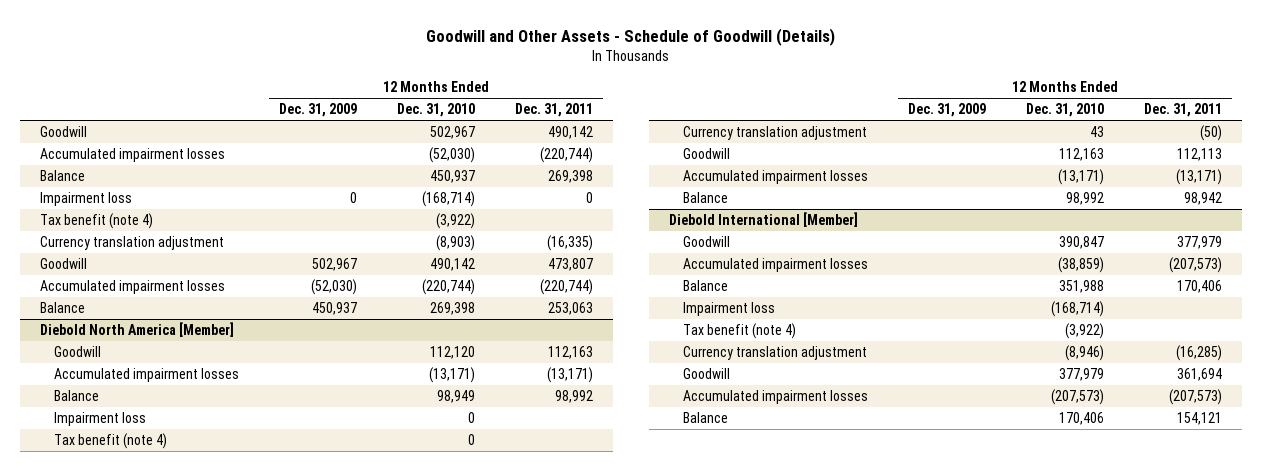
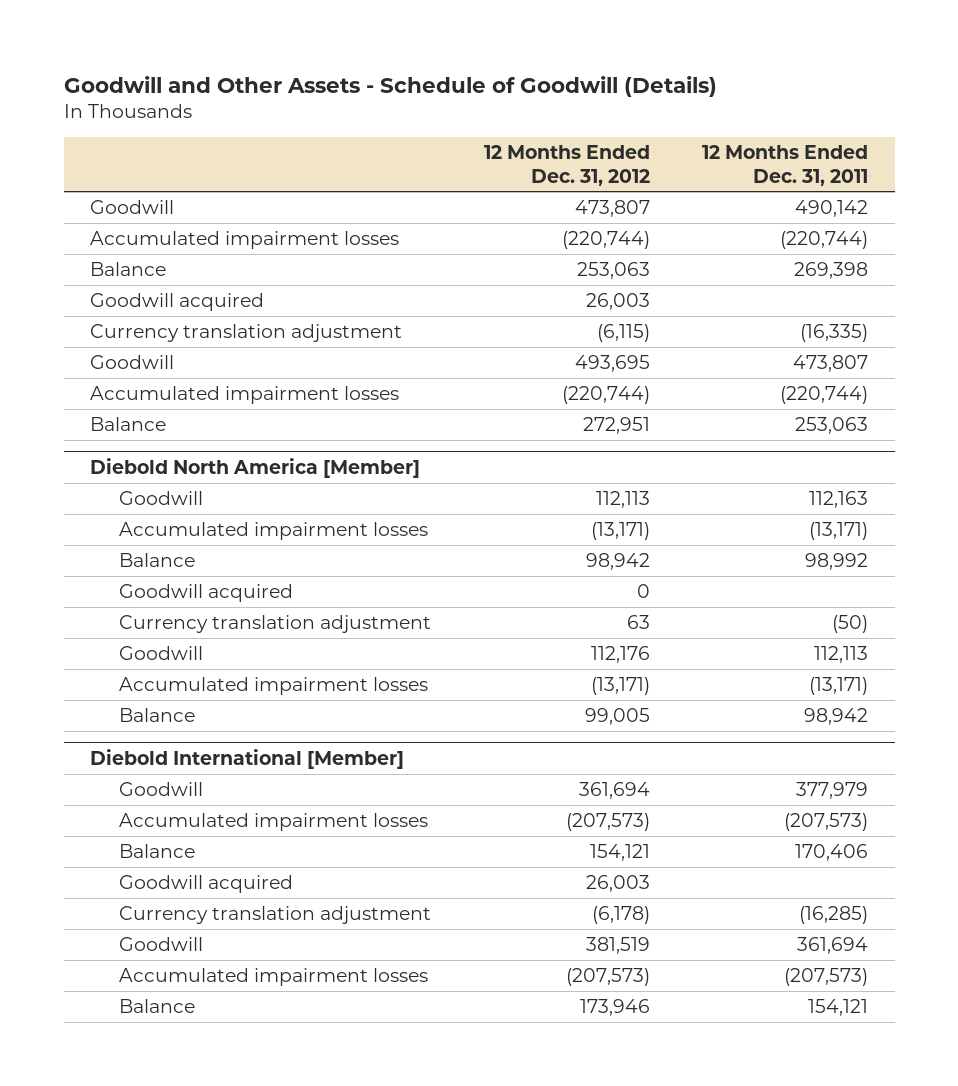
[279,103,358,118] Dec. 31, 2009 -> none
[397,103,476,118] Dec. 31, 2010 -> none
none -> [483,145,650,186] 12 Months Ended Dec. 31, 2012
[40,192,133,207] Impairment loss -> none
[40,213,154,230] Tax benefit (note 4) -> none
none -> [89,293,264,312] Goodwill acquired
[54,412,147,427] Impairment loss -> none
[54,433,168,450] Tax benefit (note 4) -> none
none -> [119,584,294,603] Goodwill acquired
[683,302,776,317] Impairment loss -> none
[683,323,797,340] Tax benefit (note 4) -> none
none -> [119,875,294,894] Goodwill acquired

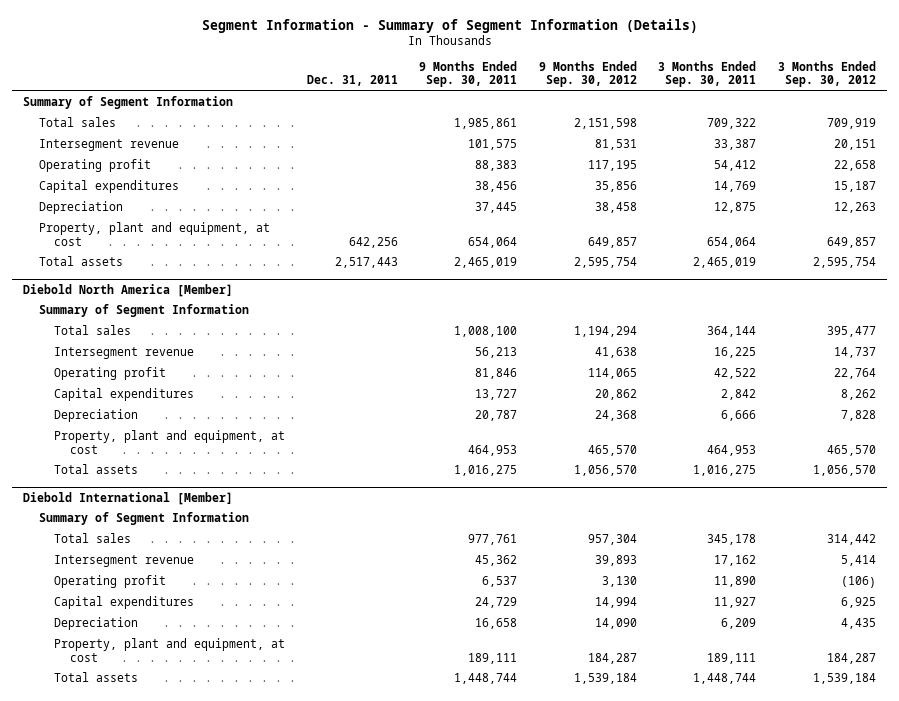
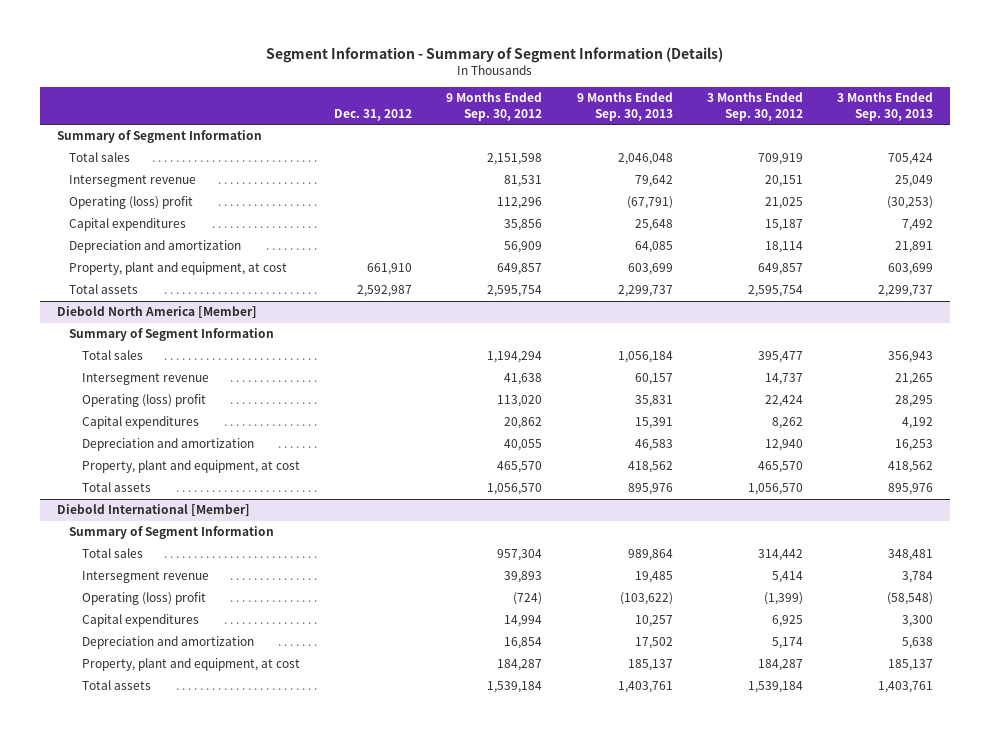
[306,75,398,87] Dec. 31, 2011 -> none
[419,60,518,88] 9 Months Ended Sep. 30, 2011 -> none
[658,60,757,88] 3 Months Ended Sep. 30, 2011 -> none
none -> [334,108,413,121] Dec. 31, 2012
none -> [576,92,673,121] 9 Months Ended Sep. 30, 2013
none -> [836,92,933,121] 3 Months Ended Sep. 30, 2013
[38,159,151,173] Operating profit -> [69,196,194,210] Operating (loss) profit
[587,160,637,172] 117,195 -> [497,197,543,210] 112,296
[833,160,876,172] 22,658 -> [764,197,803,210] 21,025
[38,201,123,215] Depreciation -> none
none -> [69,240,242,254] Depreciation and amortization
[54,367,167,381] Operating profit -> [82,394,207,408] Operating (loss) profit
[587,368,637,380] 114,065 -> [497,395,543,408] 113,020
[833,368,876,380] 22,764 -> [764,395,803,408] 22,424
[54,409,139,423] Depreciation -> none
none -> [82,438,255,452] Depreciation and amortization
[54,575,167,589] Operating profit -> [82,592,207,606] Operating (loss) profit
[601,576,637,588] 3,130 -> [513,592,543,606] (724)
[840,576,876,589] (106) -> [763,592,803,606] (1,399)
[54,617,139,631] Depreciation -> none
none -> [82,636,255,650] Depreciation and amortization

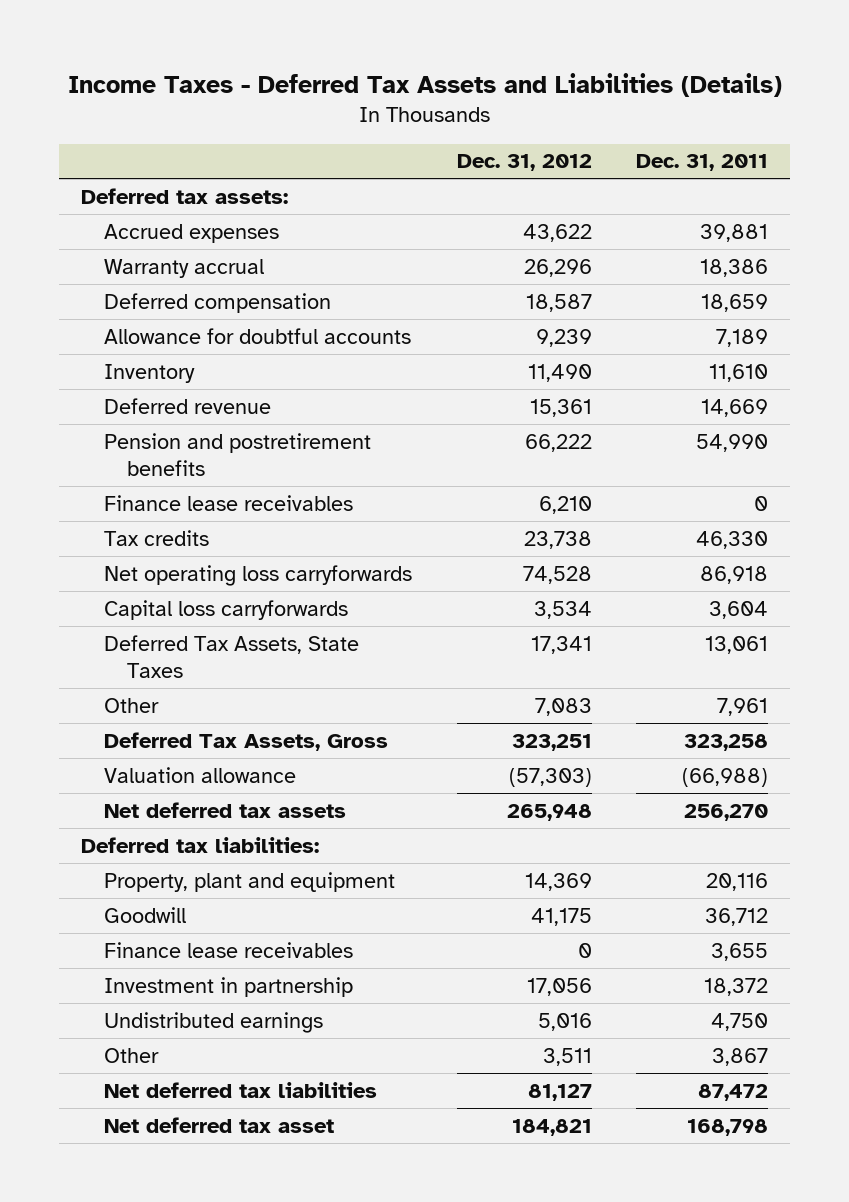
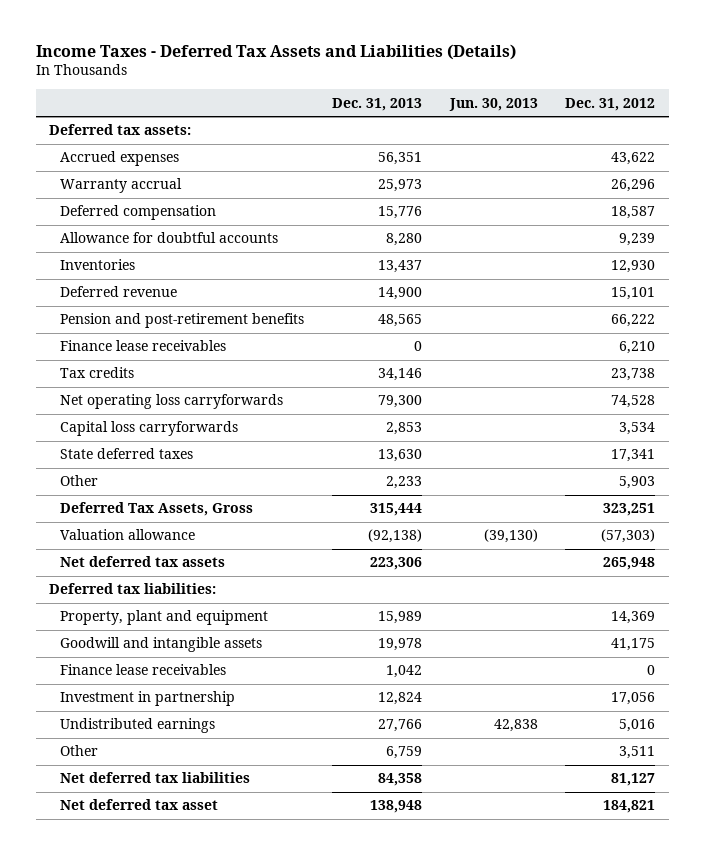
[636,154,769,172] Dec. 31, 2011 -> none
none -> [331,97,422,111] Dec. 31, 2013
none -> [448,97,538,111] Jun. 30, 2013
[104,363,196,383] Inventory -> none
none -> [59,259,135,271] Inventories
[529,398,592,417] 15,361 -> [611,287,656,301] 15,101
[104,432,372,476] Pension and postretirement benefits -> [59,313,304,329] Pension and post-retirement benefits
[104,634,360,678] Deferred Tax Assets, State Taxes -> [59,448,193,460] State deferred taxes
[534,697,592,716] 7,083 -> [619,476,656,490] 5,903
[104,906,187,923] Goodwill -> [59,637,262,653] Goodwill and intangible assets

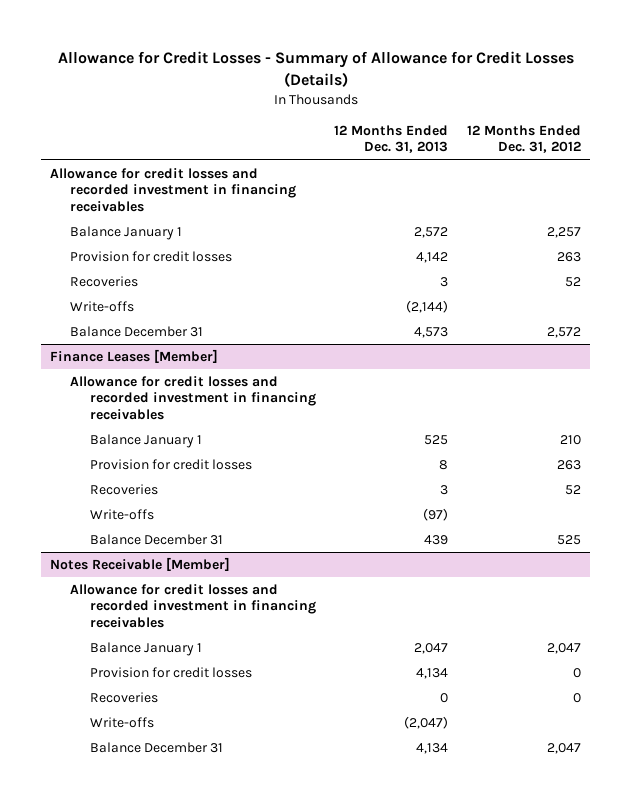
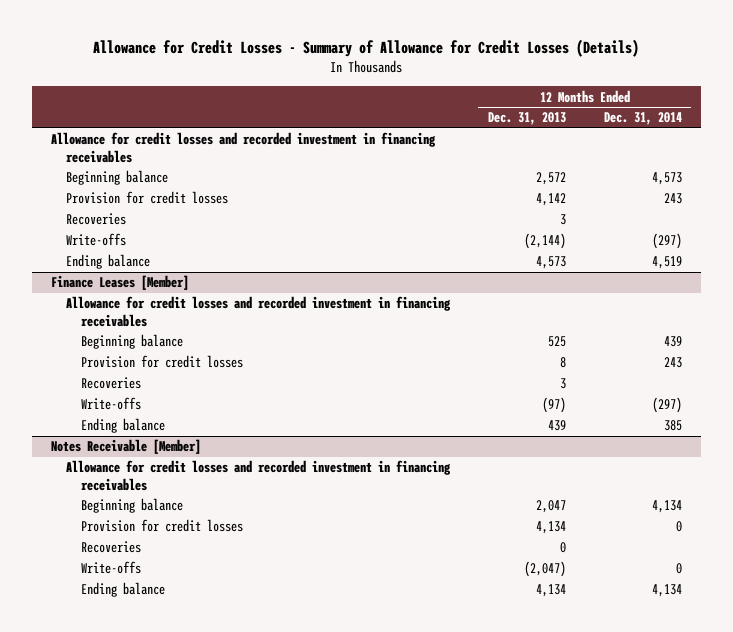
[466,124,581,154] 12 Months Ended Dec. 31, 2012 -> none
none -> [603,112,682,126] Dec. 31, 2014
[70,226,183,241] Balance January 1 -> [65,170,168,186] Beginning balance
[70,326,204,338] Balance December 31 -> [65,254,150,270] Ending balance
[89,434,202,449] Balance January 1 -> [81,334,184,350] Beginning balance
[89,534,223,546] Balance December 31 -> [81,418,166,434] Ending balance
[89,642,202,657] Balance January 1 -> [81,498,184,514] Beginning balance
[89,742,223,754] Balance December 31 -> [81,582,166,598] Ending balance

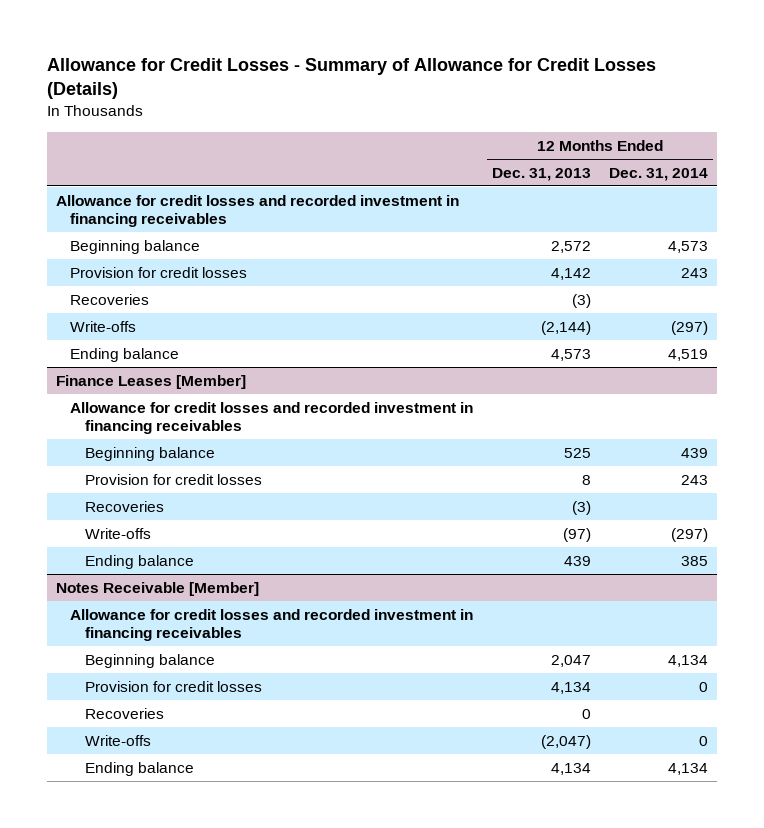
[559,214,566,226] 3 -> [571,293,591,308] (3)
[559,378,566,390] 3 -> [571,500,591,515] (3)

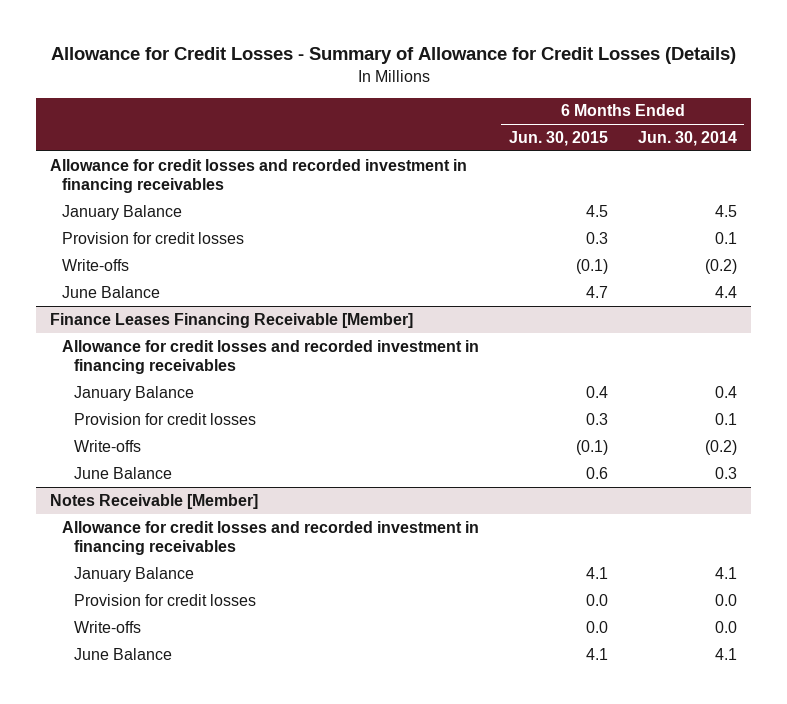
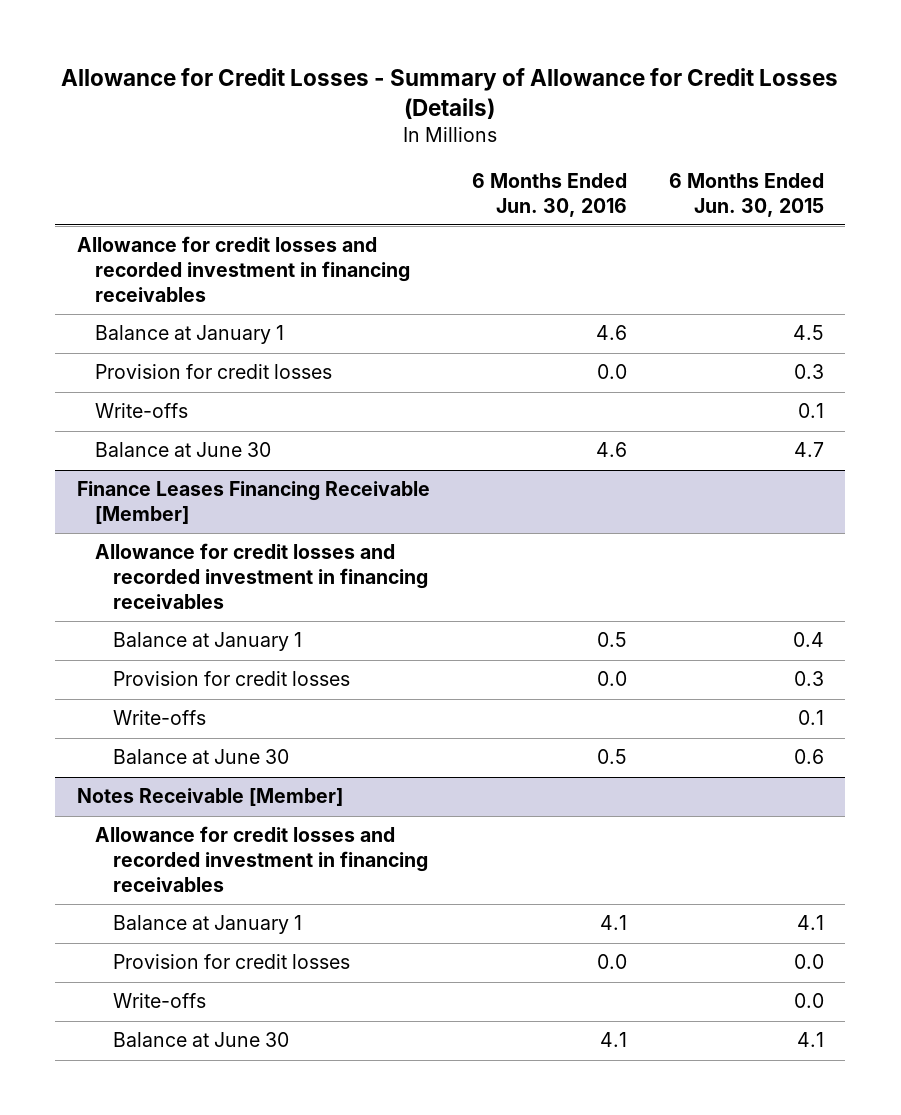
[637,130,737,146] Jun. 30, 2014 -> none
none -> [471,172,627,217] 6 Months Ended Jun. 30, 2016
[62,204,183,220] January Balance -> [94,325,284,345] Balance at January 1
[575,258,608,274] (0.1) -> [798,403,825,419] 0.1
[62,285,161,298] June Balance -> [94,442,271,458] Balance at June 30
[73,385,194,401] January Balance -> [113,632,303,652] Balance at January 1
[575,439,608,455] (0.1) -> [798,710,825,726] 0.1
[73,466,172,479] June Balance -> [113,749,290,765] Balance at June 30
[73,566,194,582] January Balance -> [113,915,303,935] Balance at January 1
[73,647,172,660] June Balance -> [113,1032,290,1048] Balance at June 30

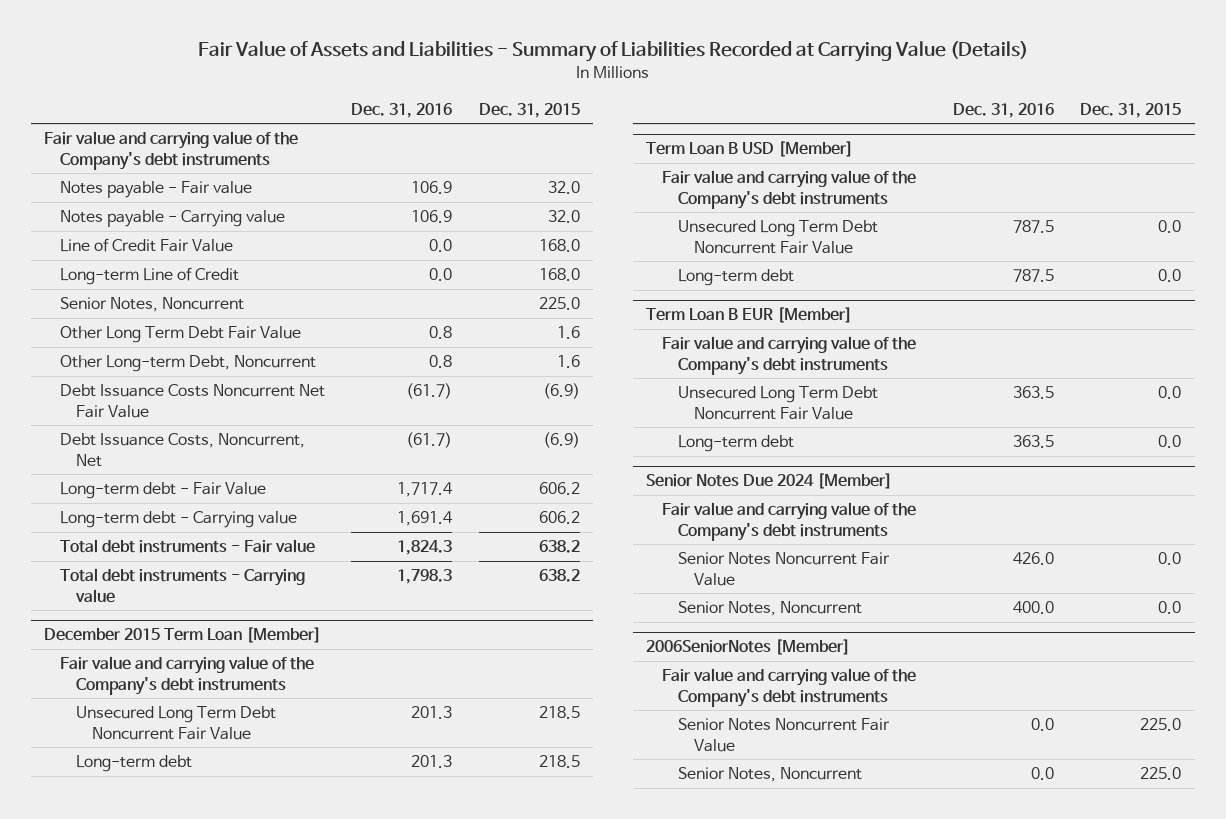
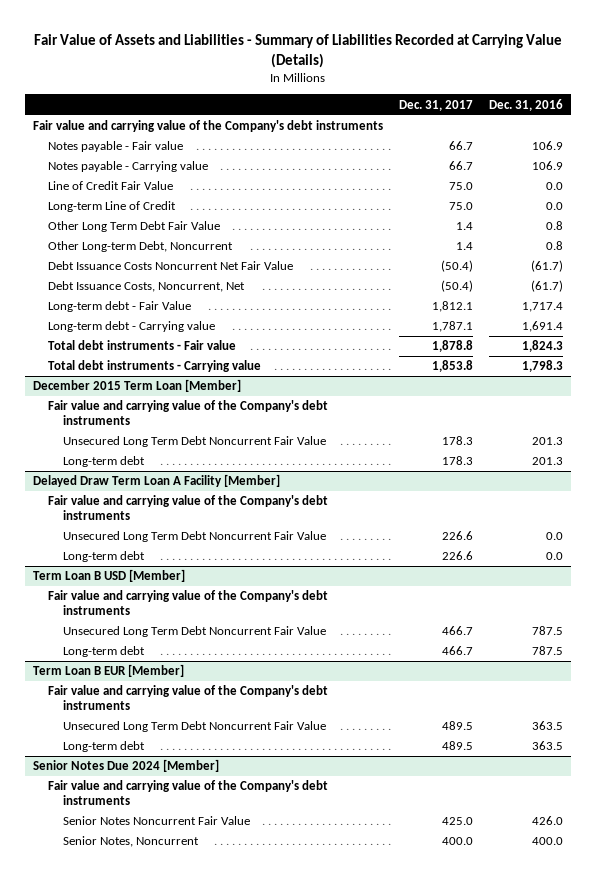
[478,102,580,118] Dec. 31, 2015 -> none
none -> [399,99,474,111] Dec. 31, 2017
[60,297,245,313] Senior Notes, Noncurrent -> none
none -> [33,474,281,488] Delayed Draw Term Loan A Facility [Member]
none -> [48,495,329,520] Fair value and carrying value of the Company's debt instruments
none -> [63,531,327,543] Unsecured Long Term Debt Noncurrent Fair Value
none -> [63,551,146,563] Long-term debt
[646,639,851,656] 2006SeniorNotes [Member] -> none
[662,668,917,707] Fair value and carrying value of the Company's debt instruments -> none
[678,718,891,752] Senior Notes Noncurrent Fair Value -> none
[678,767,863,783] Senior Notes, Noncurrent -> none

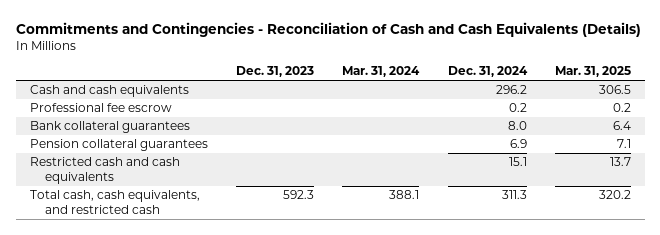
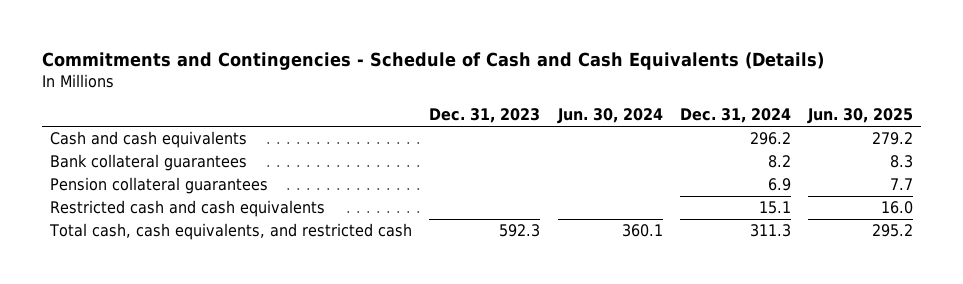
[15,22,641,38] Commitments and Contingencies - Reconciliation of Cash and Cash Equivalents (Details) -> [41,52,824,71] Commitments and Contingencies - Schedule of Cash and Cash Equivalents (Details)
[342,66,421,78] Mar. 31, 2024 -> none
[554,66,631,78] Mar. 31, 2025 -> none
none -> [556,108,663,125] Jun. 30, 2024
none -> [806,108,913,125] Jun. 30, 2025
[29,103,172,113] Professional fee escrow -> none
[507,121,527,131] 8.0 -> [767,155,791,169] 8.2

